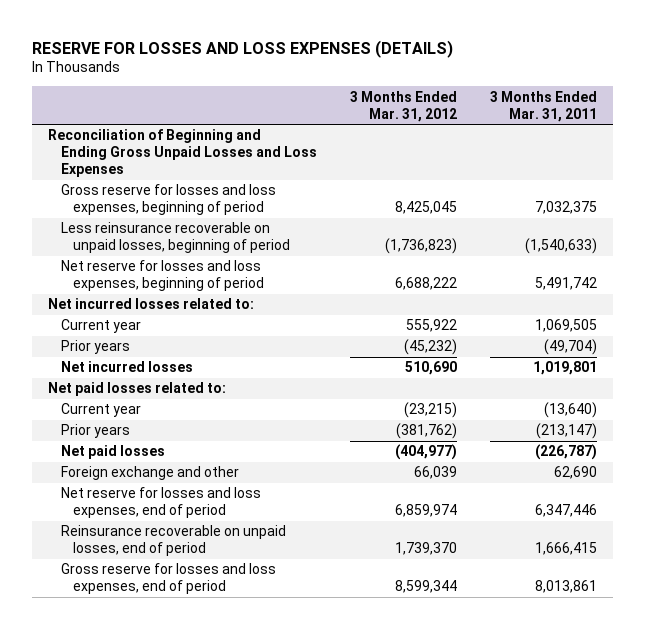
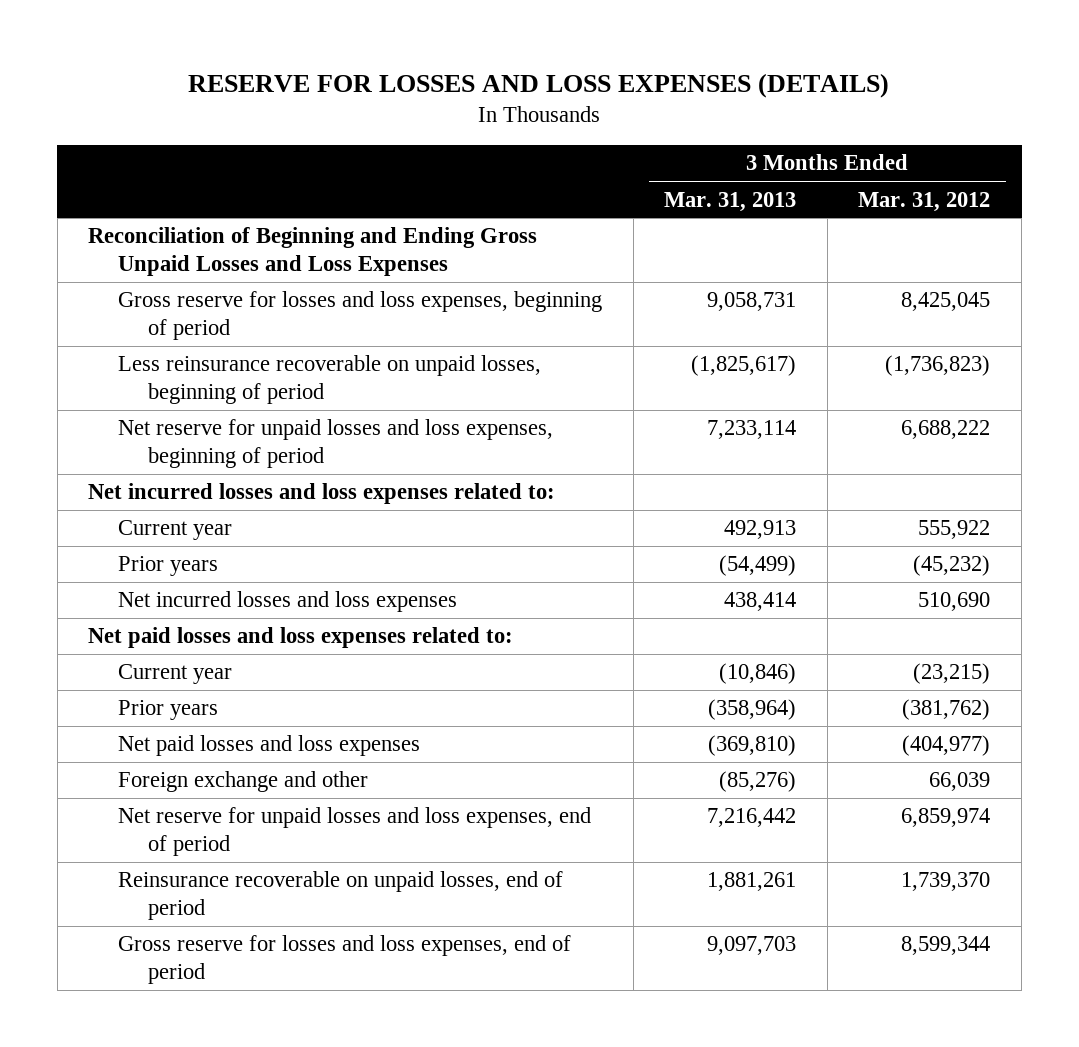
[489,90,597,122] 3 Months Ended Mar. 31, 2011 -> none
none -> [664,191,797,212] Mar. 31, 2013
[60,260,264,292] Net reserve for losses and loss expenses, beginning of period -> [118,419,554,469] Net reserve for unpaid losses and loss expenses, beginning of period
[48,298,255,310] Net incurred losses related to: -> [88,483,556,505] Net incurred losses and loss expenses related to:
[60,361,193,373] Net incurred losses -> [118,591,458,613] Net incurred losses and loss expenses
[48,382,227,397] Net paid losses related to: -> [88,627,514,649] Net paid losses and loss expenses related to:
[60,445,165,460] Net paid losses -> [118,735,421,757] Net paid losses and loss expenses
[60,487,261,519] Net reserve for losses and loss expenses, end of period -> [118,807,592,857] Net reserve for unpaid losses and loss expenses, end of period

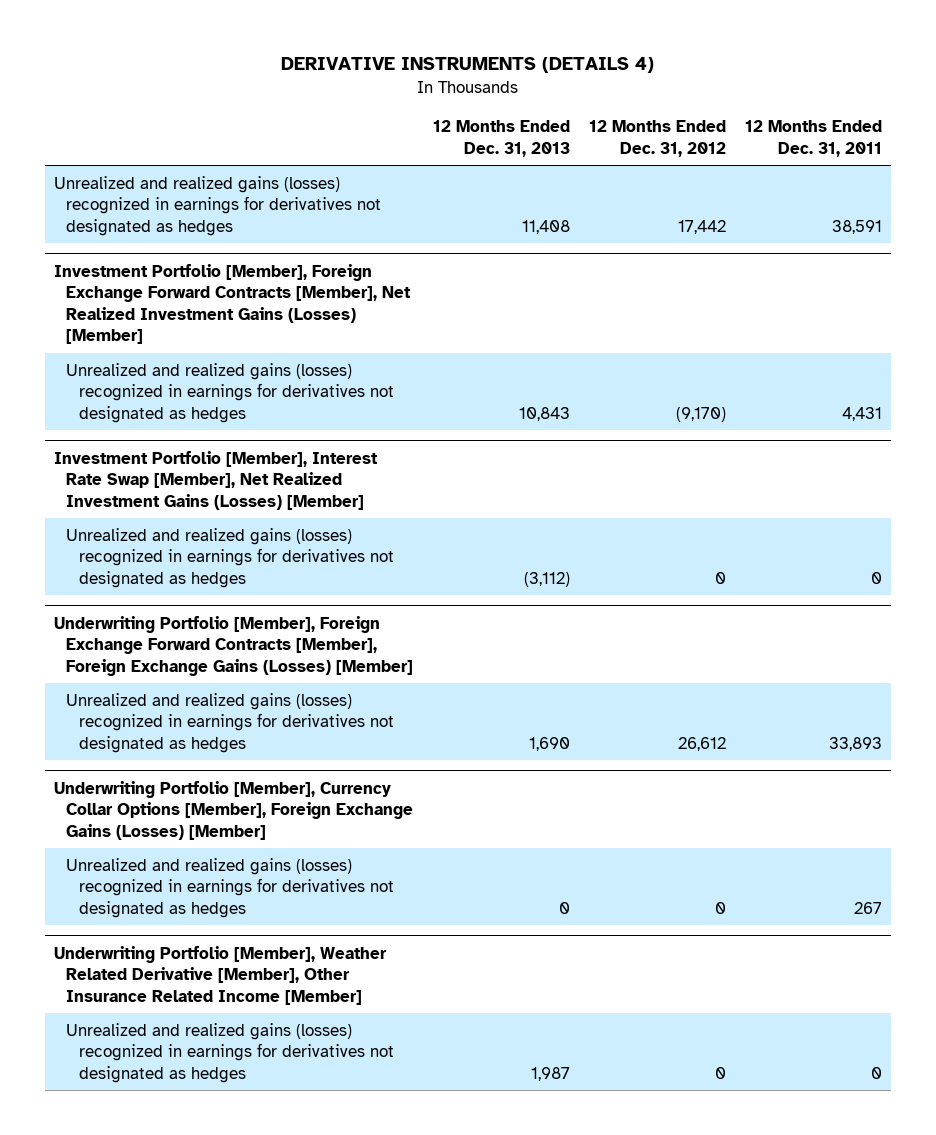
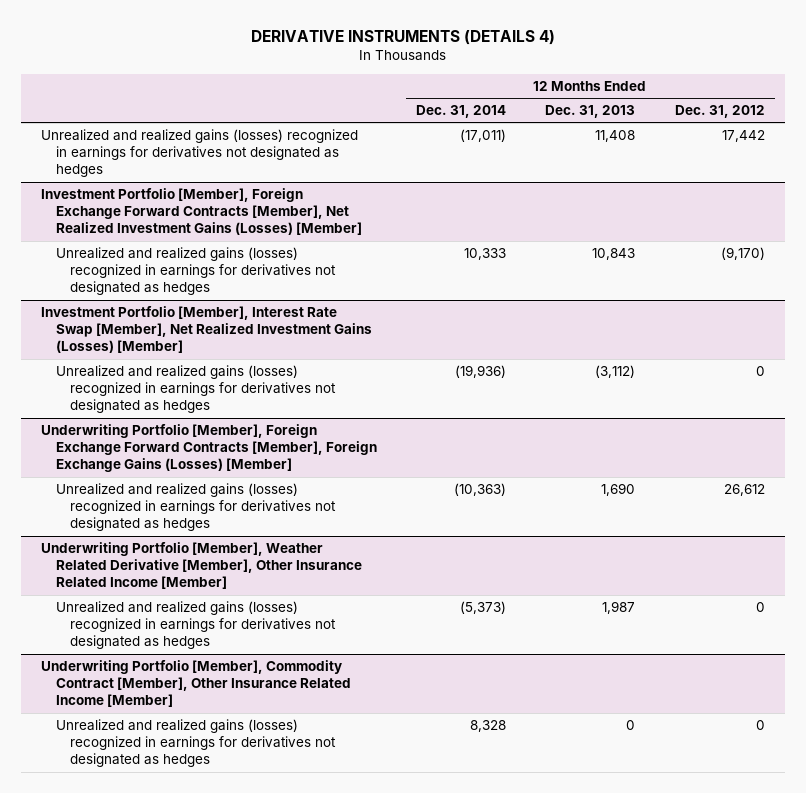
[744,120,882,157] 12 Months Ended Dec. 31, 2011 -> none
none -> [415,105,506,119] Dec. 31, 2014
[54,780,414,840] Underwriting Portfolio [Member], Currency Collar Options [Member], Foreign Exchange Gains (Losses) [Member] -> none
[66,857,394,918] Unrealized and realized gains (losses) recognized in earnings for derivatives not designated as hedges -> none
none -> [41,660,351,708] Underwriting Portfolio [Member], Commodity Contract [Member], Other Insurance Related Income [Member]
none -> [55,719,336,768] Unrealized and realized gains (losses) recognized in earnings for derivatives not designated as hedges

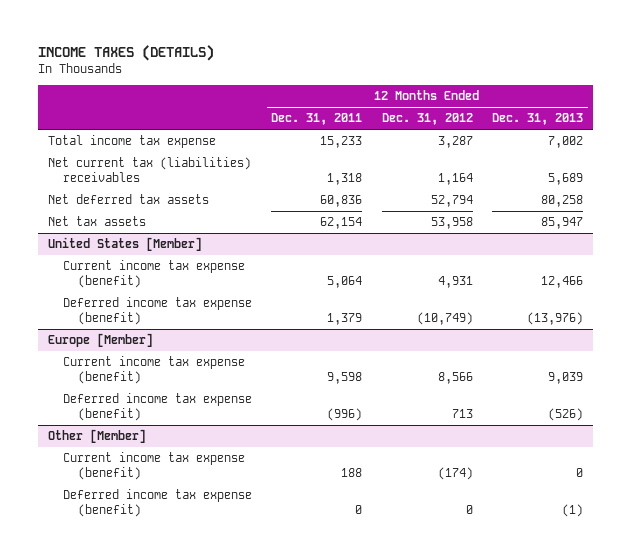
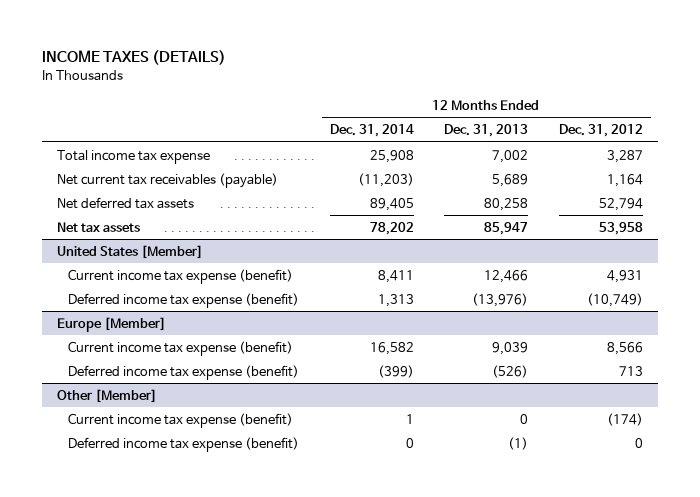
[271,113,363,126] Dec. 31, 2011 -> none
none -> [329,124,414,138] Dec. 31, 2014
[47,157,251,182] Net current tax (liabilities) receivables -> [57,172,279,188] Net current tax receivables (payable)

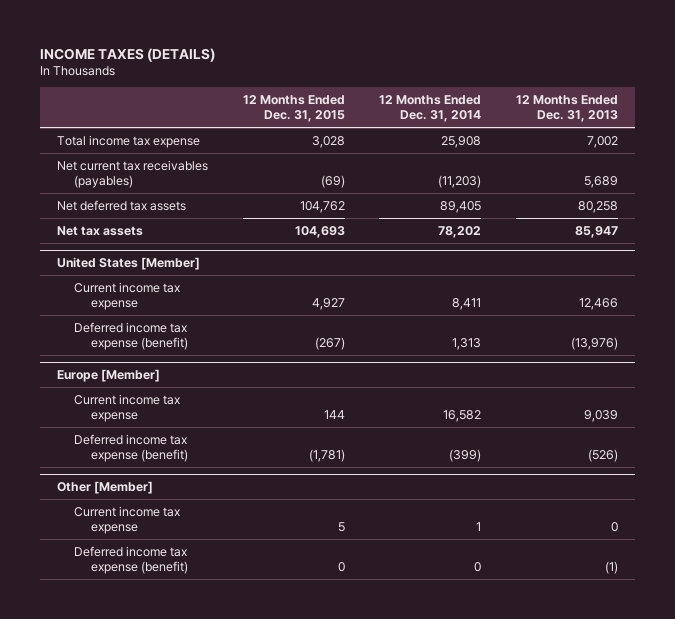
[559,124,644,138] Dec. 31, 2012 -> none
none -> [242,95,345,123] 12 Months Ended Dec. 31, 2015
[57,172,279,188] Net current tax receivables (payable) -> [56,159,208,188] Net current tax receivables (payables)
[68,268,294,284] Current income tax expense (benefit) -> [73,281,180,310] Current income tax expense
[68,340,294,356] Current income tax expense (benefit) -> [73,393,180,422] Current income tax expense
[68,412,294,428] Current income tax expense (benefit) -> [73,505,180,534] Current income tax expense

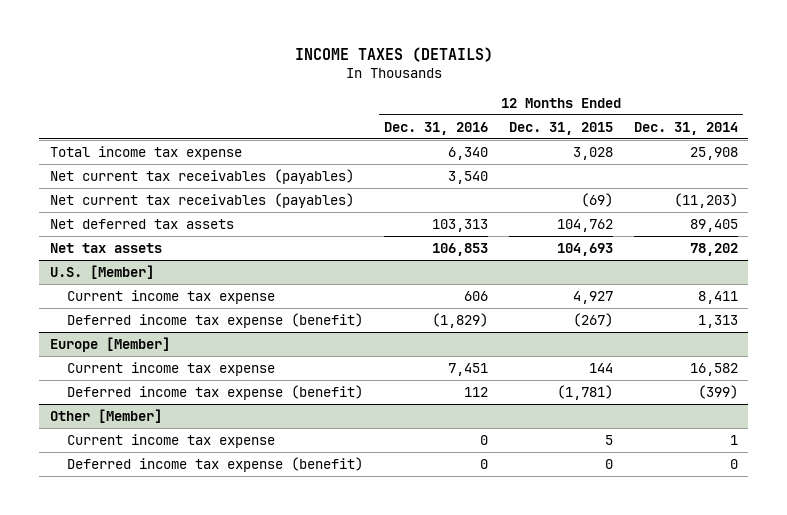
[516,95,619,123] 12 Months Ended Dec. 31, 2013 -> none
none -> [383,121,488,135] Dec. 31, 2016
none -> [49,168,354,184] Net current tax receivables (payables)
[56,257,200,271] United States [Member] -> [49,264,154,279] U.S. [Member]

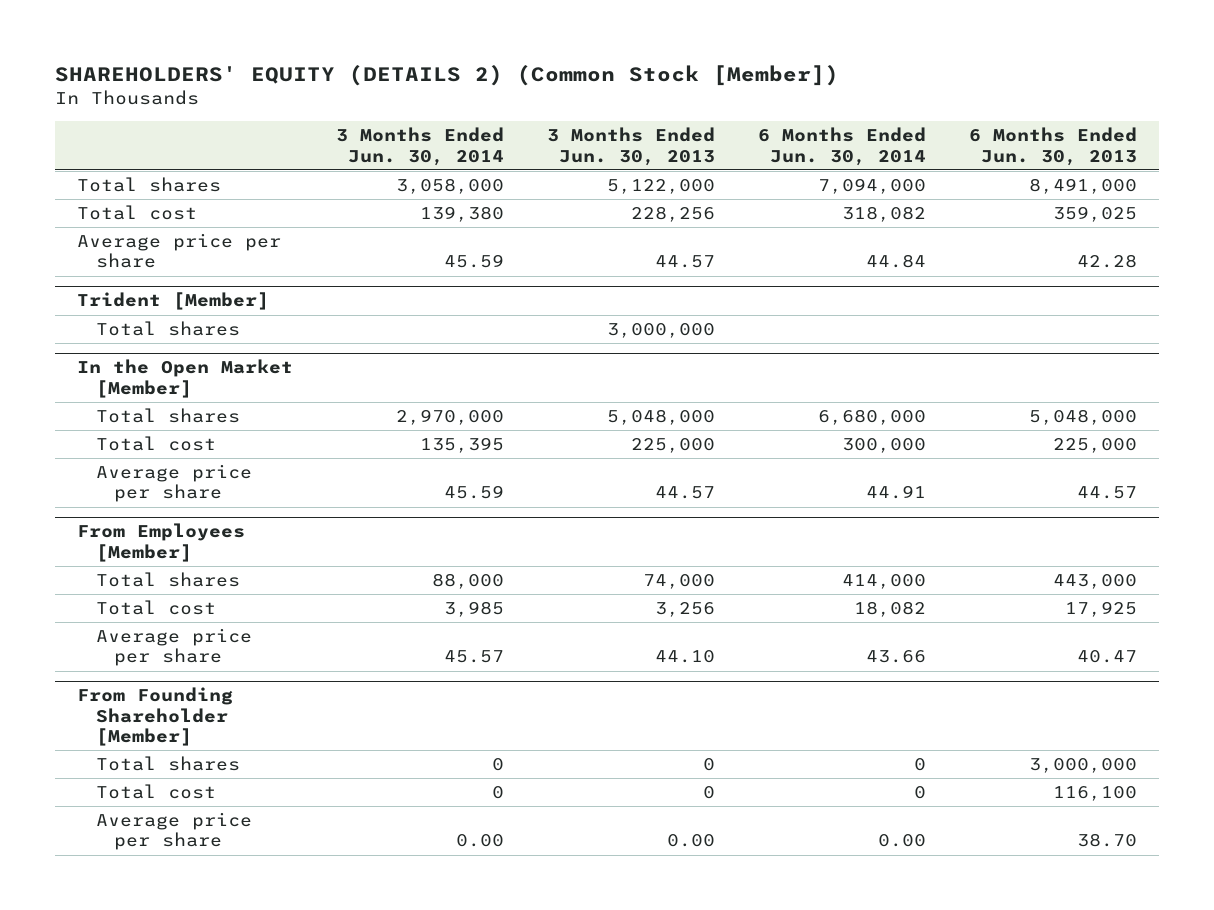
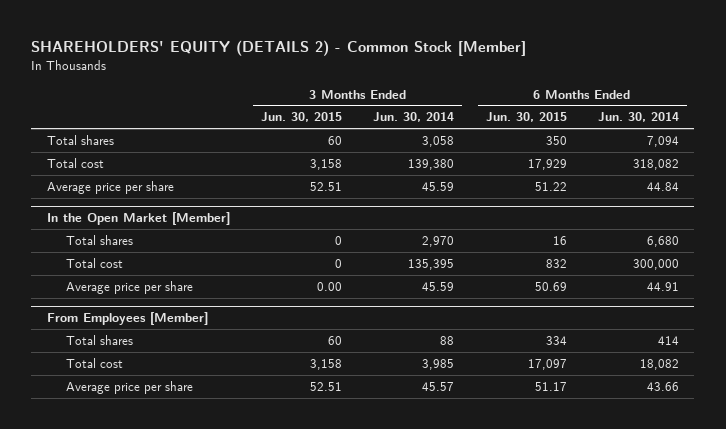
[55,65,840,87] SHAREHOLDERS' EQUITY (DETAILS 2) (Common Stock [Member]) -> [31,39,527,56] SHAREHOLDERS' EQUITY (DETAILS 2) - Common Stock [Member]
[546,127,715,166] 3 Months Ended Jun. 30, 2013 -> none
[969,127,1138,166] 6 Months Ended Jun. 30, 2013 -> none
none -> [261,112,343,123] Jun. 30, 2015
none -> [485,112,567,123] Jun. 30, 2015
[395,178,504,195] 3,058,000 -> [422,136,455,148] 3,058
[817,178,926,195] 7,094,000 -> [646,136,679,148] 7,094
[76,292,269,311] Trident [Member] -> none
[95,321,240,337] Total shares -> none
[395,409,504,426] 2,970,000 -> [422,236,455,248] 2,970
[817,409,926,426] 6,680,000 -> [646,236,679,248] 6,680
[431,573,504,590] 88,000 -> [440,336,455,346] 88
[841,574,926,590] 414,000 -> [657,336,679,346] 414
[76,687,233,746] From Founding Shareholder [Member] -> none
[95,756,240,772] Total shares -> none
[95,784,216,800] Total cost -> none
[95,812,252,851] Average price per share -> none

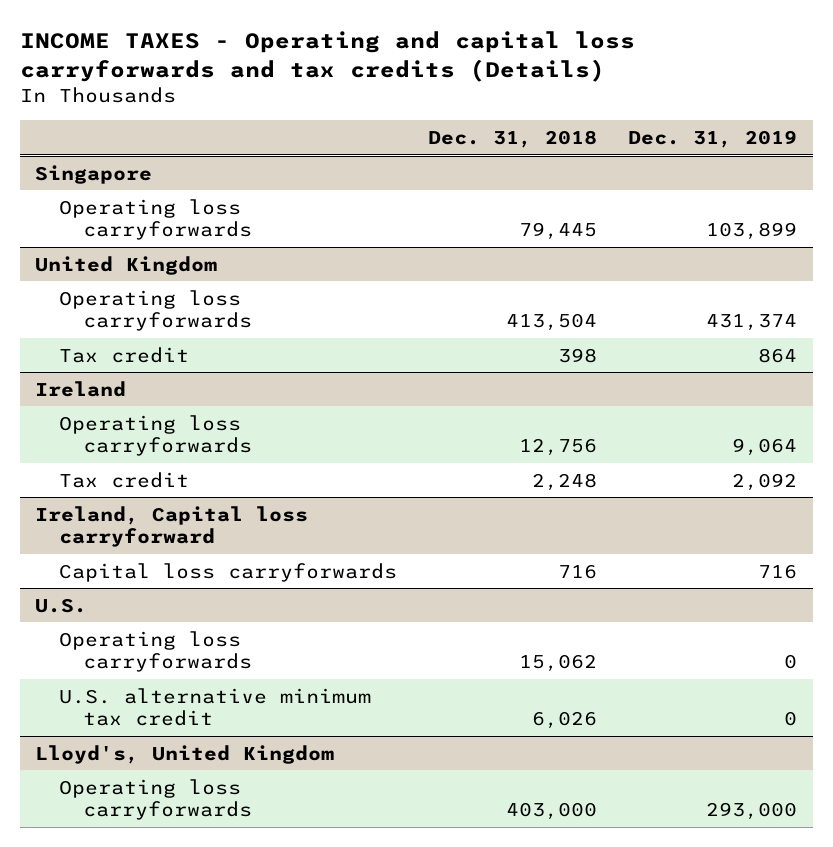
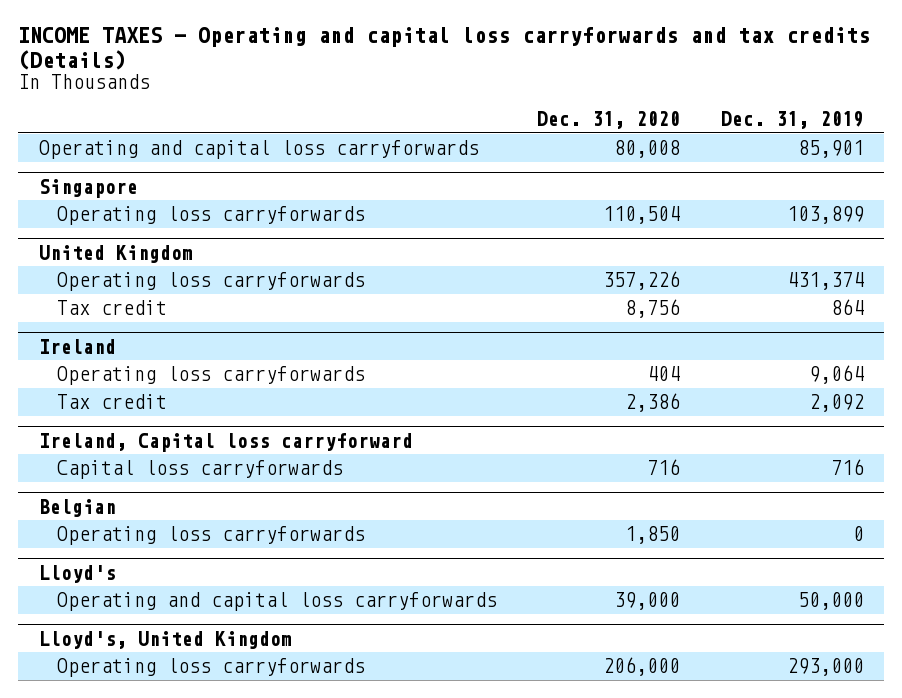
[428,130,598,149] Dec. 31, 2018 -> none
none -> [537,111,681,130] Dec. 31, 2020
none -> [38,140,479,160] Operating and capital loss carryforwards
[35,597,88,613] U.S. -> none
none -> [38,498,116,517] Belgian
[59,687,372,727] U.S. alternative minimum tax credit -> none
none -> [38,564,116,583] Lloyd's
none -> [56,592,497,612] Operating and capital loss carryforwards

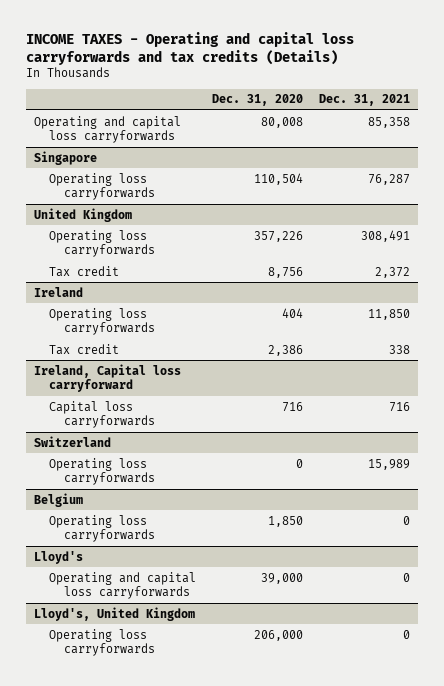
[720,111,864,130] Dec. 31, 2019 -> none
none -> [319,94,411,107] Dec. 31, 2021
none -> [33,435,111,447] Switzerland
none -> [49,457,156,486] Operating loss carryforwards
[38,498,116,517] Belgian -> [33,492,83,507] Belgium

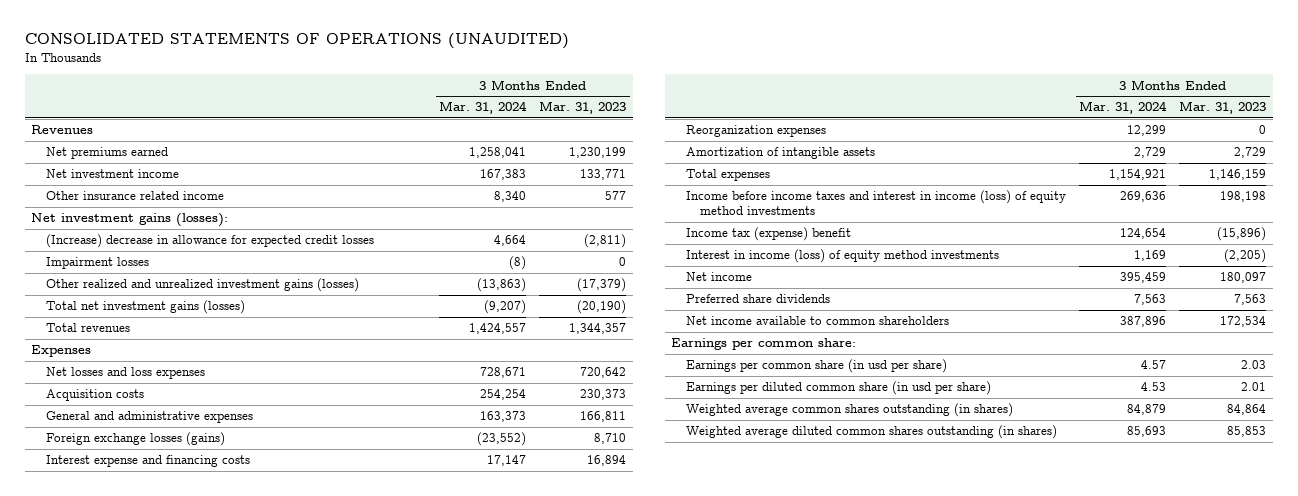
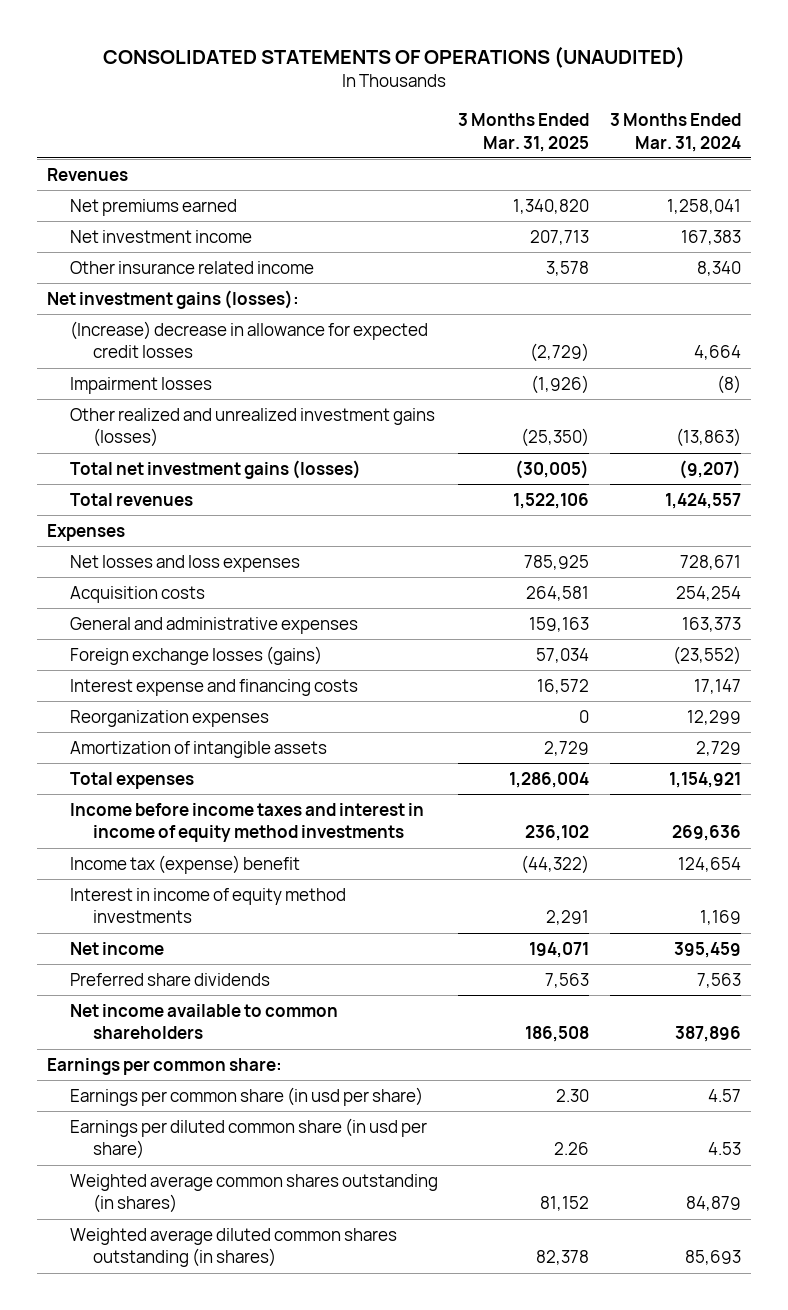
[539,101,627,115] Mar. 31, 2023 -> none
none -> [458,113,590,152] 3 Months Ended Mar. 31, 2025
[685,190,1066,216] Income before income taxes and interest in income (loss) of equity method investments -> [69,803,424,843] Income before income taxes and interest in income of equity method investments
[685,249,999,264] Interest in income (loss) of equity method investments -> [69,888,346,924] Interest in income of equity method investments

